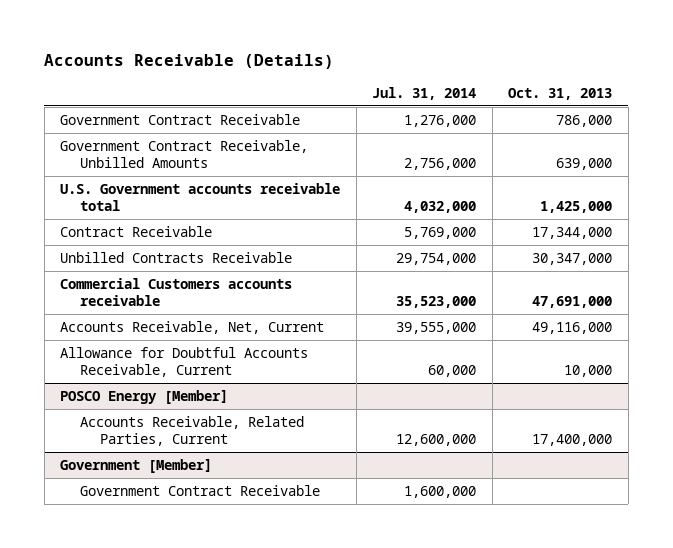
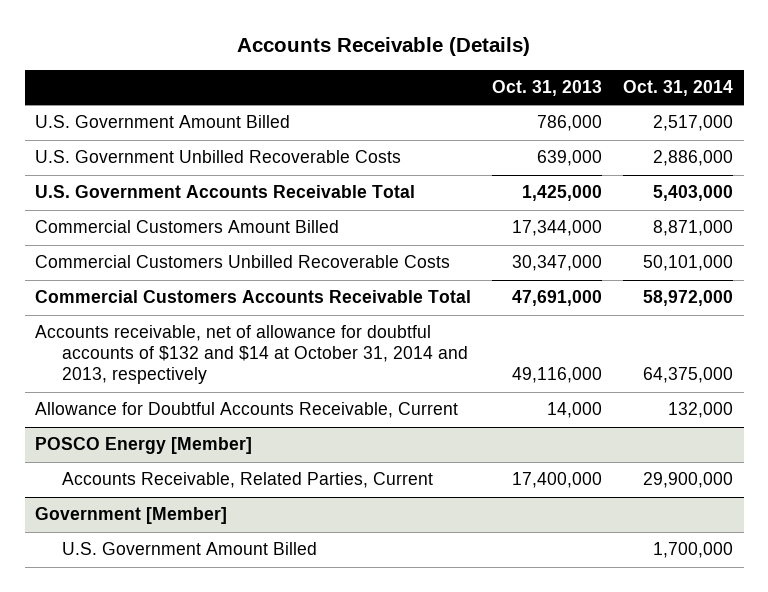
[372,86,477,100] Jul. 31, 2014 -> none
none -> [623,80,734,97] Oct. 31, 2014
[60,113,301,125] Government Contract Receivable -> [35,115,291,129] U.S. Government Amount Billed
[60,139,309,169] Government Contract Receivable, Unbilled Amounts -> [35,150,402,164] U.S. Government Unbilled Recoverable Costs
[60,182,341,212] U.S. Government accounts receivable total -> [35,185,416,199] U.S. Government Accounts Receivable Total
[60,225,213,237] Contract Receivable -> [35,220,340,234] Commercial Customers Amount Billed
[60,251,293,263] Unbilled Contracts Receivable -> [35,255,451,269] Commercial Customers Unbilled Recoverable Costs
[60,277,293,307] Commercial Customers accounts receivable -> [35,290,472,304] Commercial Customers Accounts Receivable Total
[60,320,325,334] Accounts Receivable, Net, Current -> [35,325,468,385] Accounts receivable, net of allowance for doubtful accounts of $132 and $14 at October 31, 2014 and 2013, respectively
[564,365,613,378] 10,000 -> [547,402,603,419] 14,000
[80,484,321,496] Government Contract Receivable -> [61,542,317,556] U.S. Government Amount Billed

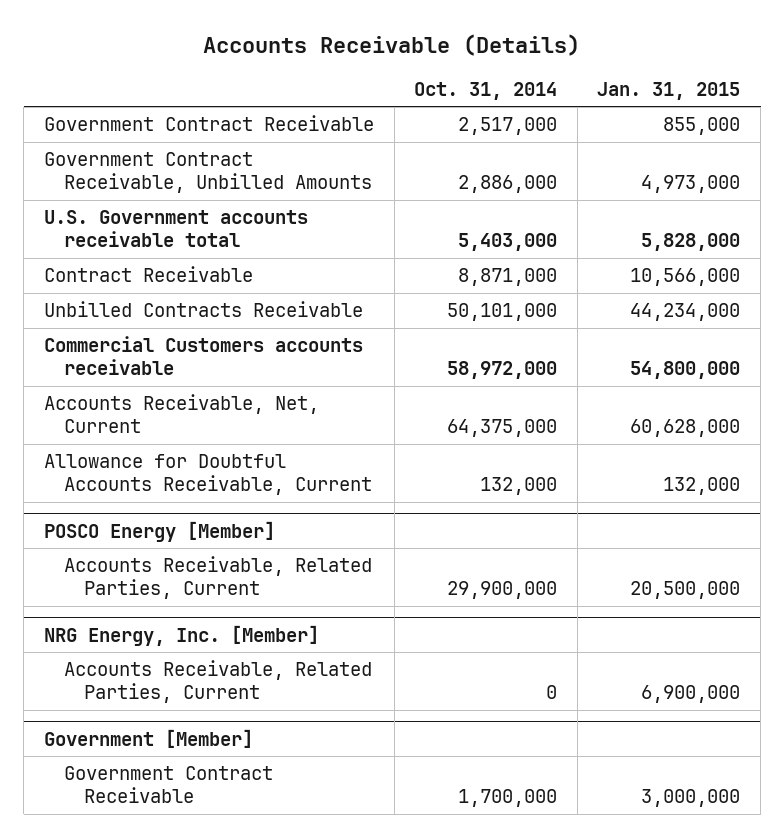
[492,80,603,97] Oct. 31, 2013 -> none
none -> [597,81,741,100] Jan. 31, 2015
[35,115,291,129] U.S. Government Amount Billed -> [44,115,375,132] Government Contract Receivable
[35,150,402,164] U.S. Government Unbilled Recoverable Costs -> [44,152,372,194] Government Contract Receivable, Unbilled Amounts
[35,185,416,199] U.S. Government Accounts Receivable Total -> [44,210,309,248] U.S. Government accounts receivable total
[35,220,340,234] Commercial Customers Amount Billed -> [44,266,254,283] Contract Receivable
[35,255,451,269] Commercial Customers Unbilled Recoverable Costs -> [44,301,364,318] Unbilled Contracts Receivable
[35,290,472,304] Commercial Customers Accounts Receivable Total -> [44,336,364,376] Commercial Customers accounts receivable
[35,325,468,385] Accounts receivable, net of allowance for doubtful accounts of $132 and $14 at October 31, 2014 and 2013, respectively -> [44,394,320,434] Accounts Receivable, Net, Current
none -> [44,624,320,646] NRG Energy, Inc. [Member]
none -> [63,660,372,704] Accounts Receivable, Related Parties, Current
[61,542,317,556] U.S. Government Amount Billed -> [63,766,273,804] Government Contract Receivable

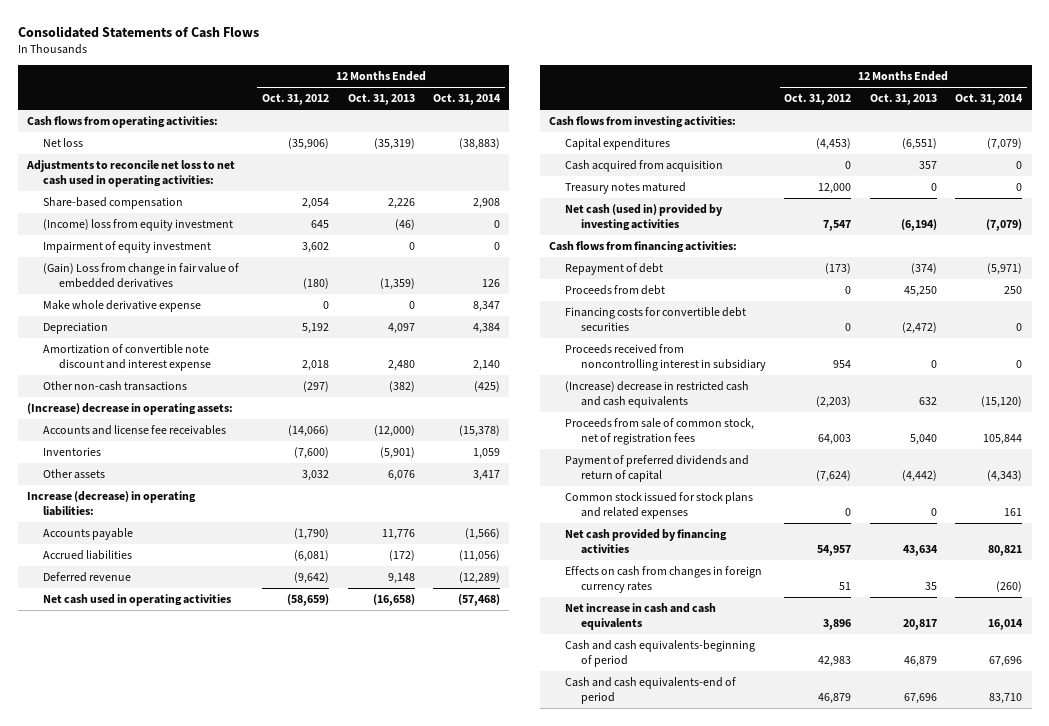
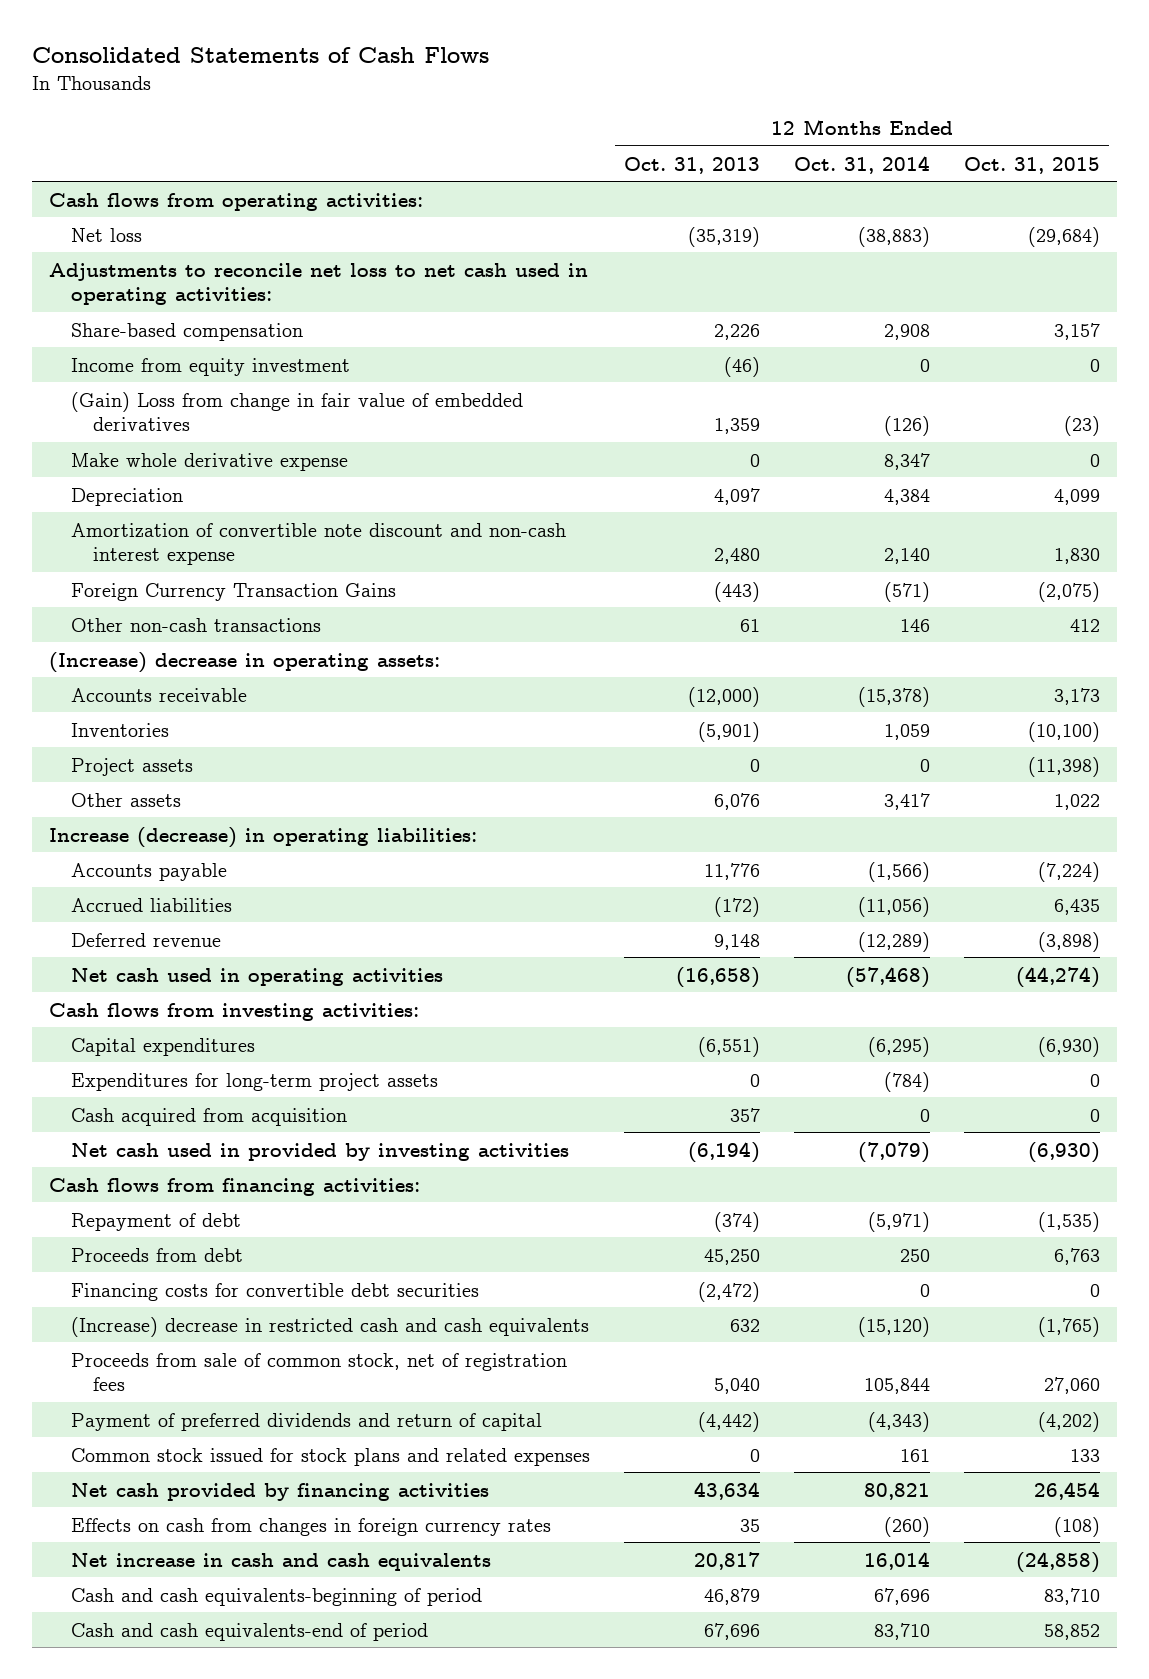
[262,94,330,106] Oct. 31, 2012 -> none
none -> [964,156,1101,174] Oct. 31, 2015
[42,241,211,254] Impairment of equity investment -> none
[42,219,233,232] (Income) loss from equity investment -> [70,357,350,376] Income from equity investment
[379,278,415,291] (1,359) -> [713,418,760,435] 1,359
[482,279,501,288] 126 -> [884,416,931,437] (126)
[42,344,211,372] Amortization of convertible note discount and interest expense -> [70,522,566,566] Amortization of convertible note discount and non-cash interest expense
none -> [70,582,396,601] Foreign Currency Transaction Gains
[388,381,415,393] (382) -> [739,618,760,632] 61
[474,381,501,393] (425) -> [900,618,931,632] 146
[42,425,226,436] Accounts and license fee receivables -> [70,687,247,702] Accounts receivable
none -> [70,757,193,776] Project assets
[987,138,1023,151] (7,079) -> [868,1036,931,1057] (6,295)
none -> [70,1072,438,1091] Expenditures for long-term project assets
[564,182,686,195] Treasury notes matured -> none
[564,204,723,232] Net cash (used in) provided by investing activities -> [70,1142,569,1161] Net cash used in provided by investing activities
[564,344,766,372] Proceeds received from noncontrolling interest in subsidiary -> none

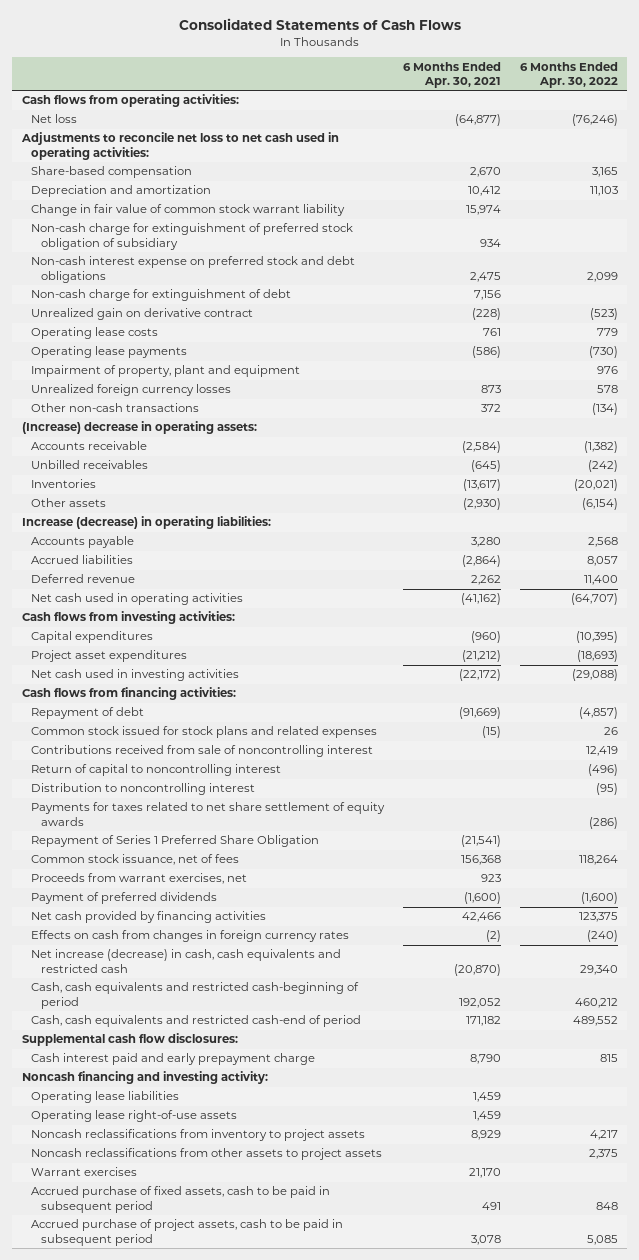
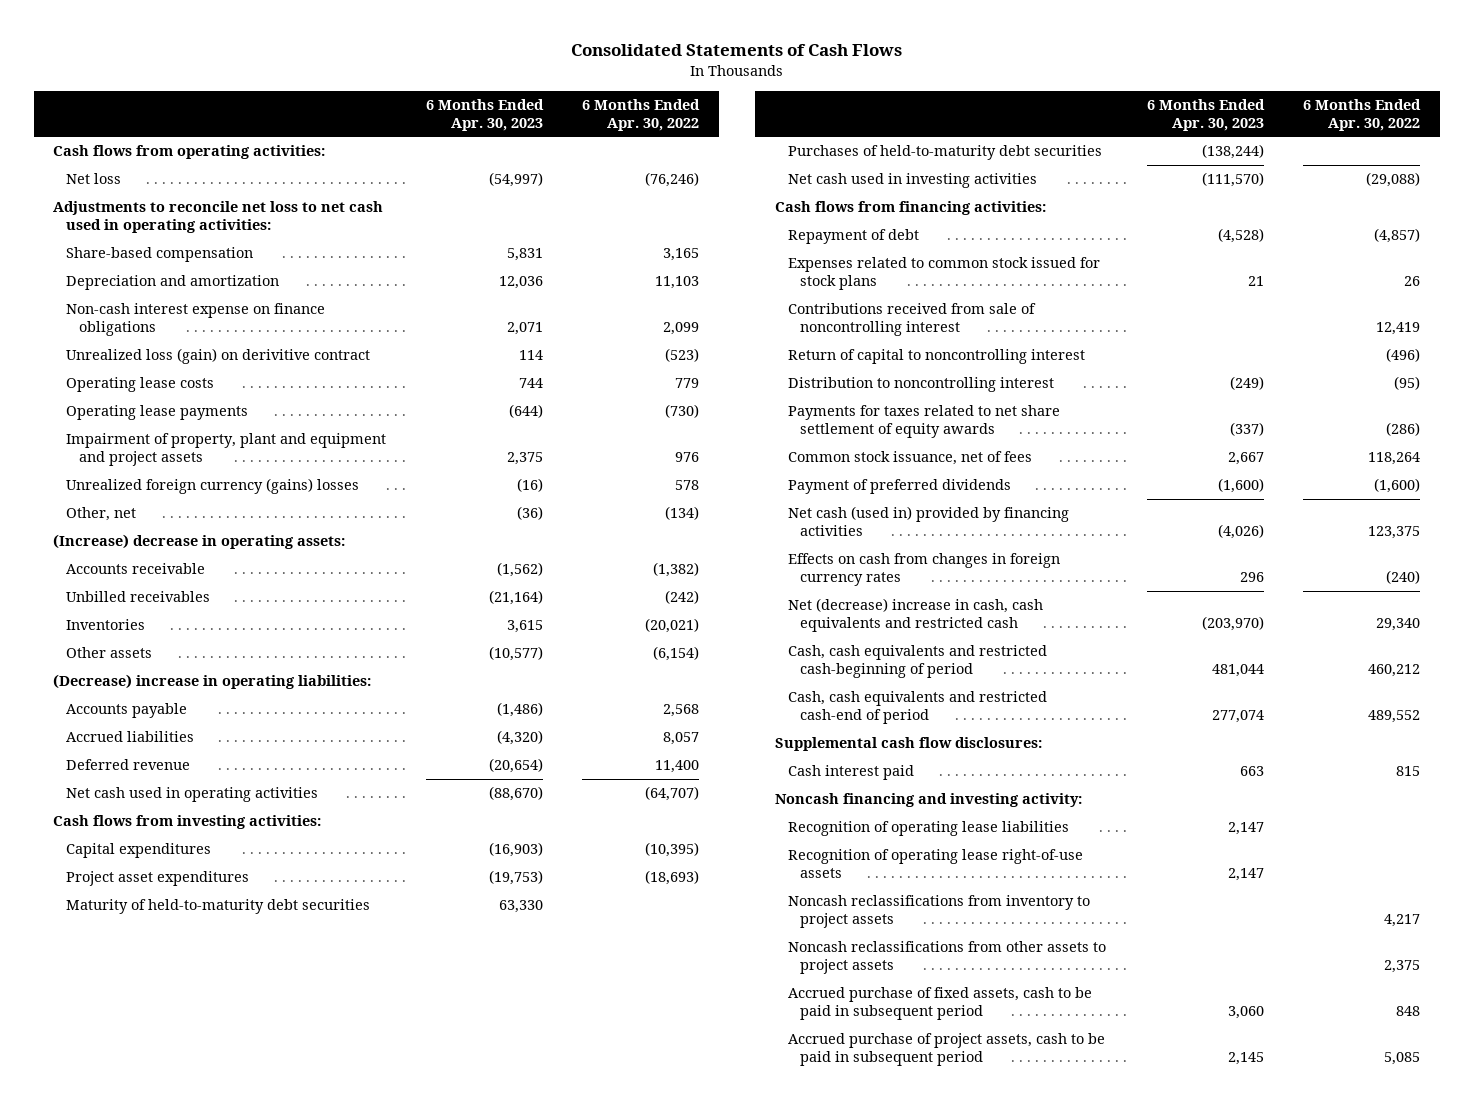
[402,61,501,88] 6 Months Ended Apr. 30, 2021 -> none
none -> [425,98,544,131] 6 Months Ended Apr. 30, 2023
[31,204,346,217] Change in fair value of common stock warrant liability -> none
[31,223,354,250] Non-cash charge for extinguishment of preferred stock obligation of subsidiary -> none
[31,289,292,302] Non-cash charge for extinguishment of debt -> none
[31,256,356,283] Non-cash interest expense on preferred stock and debt obligations -> [66,303,326,336] Non-cash interest expense on finance obligations
[31,308,254,321] Unrealized gain on derivative contract -> [66,348,371,365] Unrealized loss (gain) on derivitive contract
[31,365,301,378] Impairment of property, plant and equipment -> [66,433,387,466] Impairment of property, plant and equipment and project assets
[31,384,232,397] Unrealized foreign currency losses -> [66,478,360,495] Unrealized foreign currency (gains) losses
[31,403,200,413] Other non-cash transactions -> [66,507,137,522] Other, net
[21,516,271,530] Increase (decrease) in operating liabilities: -> [53,674,372,690] (Decrease) increase in operating liabilities:
none -> [66,899,371,915] Maturity of held-to-maturity debt securities
none -> [787,145,1102,161] Purchases of held-to-maturity debt securities
[31,726,378,739] Common stock issued for stock plans and related expenses -> [787,257,1100,290] Expenses related to common stock issued for stock plans
[31,835,320,848] Repayment of Series 1 Preferred Share Obligation -> none
[31,873,248,885] Proceeds from warrant exercises, net -> none
[31,911,267,924] Net cash provided by financing activities -> [787,506,1069,536] Net cash (used in) provided by financing activities
[31,949,342,973] Net increase (decrease) in cash, cash equivalents and restricted cash -> [787,598,1043,632] Net (decrease) increase in cash, cash equivalents and restricted cash
[31,1053,316,1066] Cash interest paid and early prepayment charge -> [787,765,914,781] Cash interest paid
[31,1091,180,1104] Operating lease liabilities -> [787,821,1069,837] Recognition of operating lease liabilities
[31,1110,238,1123] Operating lease right-of-use assets -> [787,849,1083,878] Recognition of operating lease right-of-use assets
[31,1167,138,1177] Warrant exercises -> none

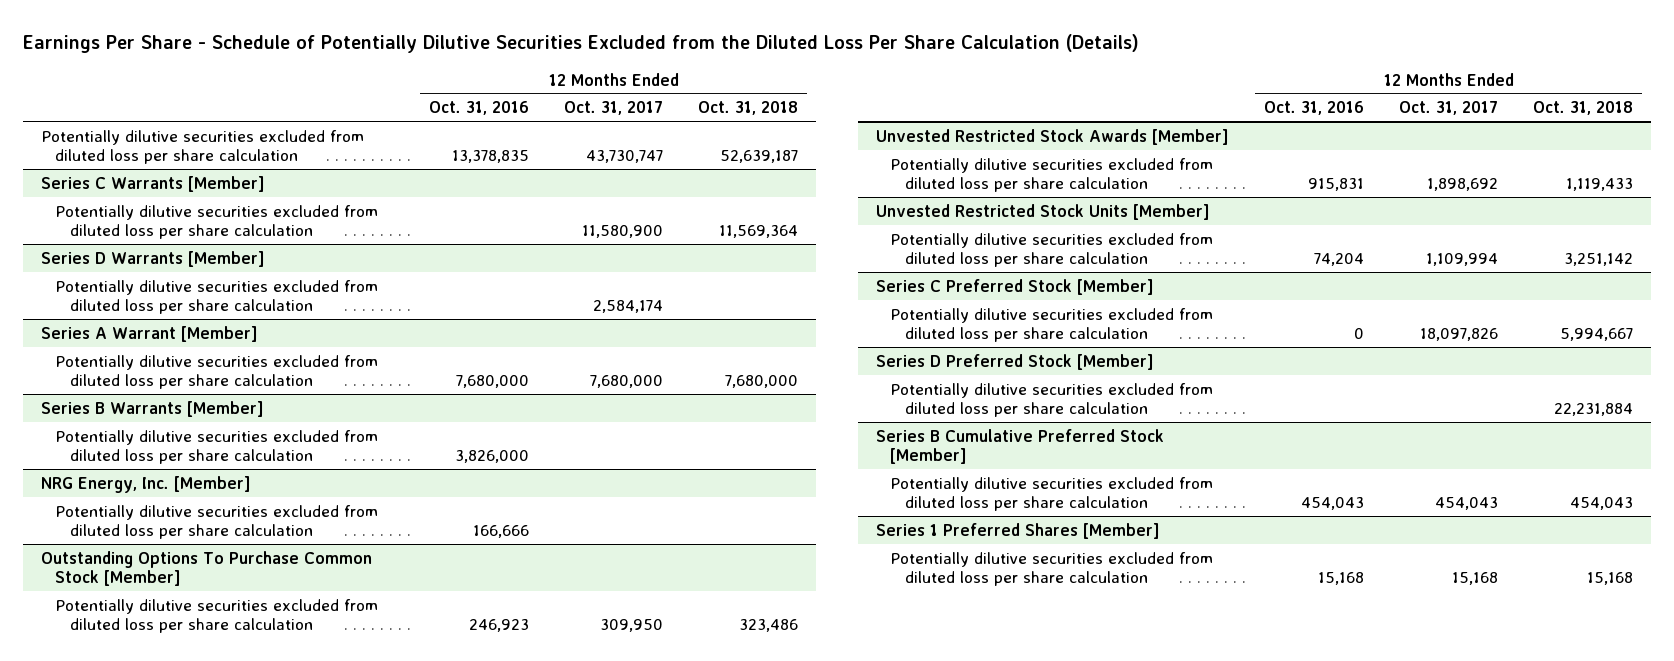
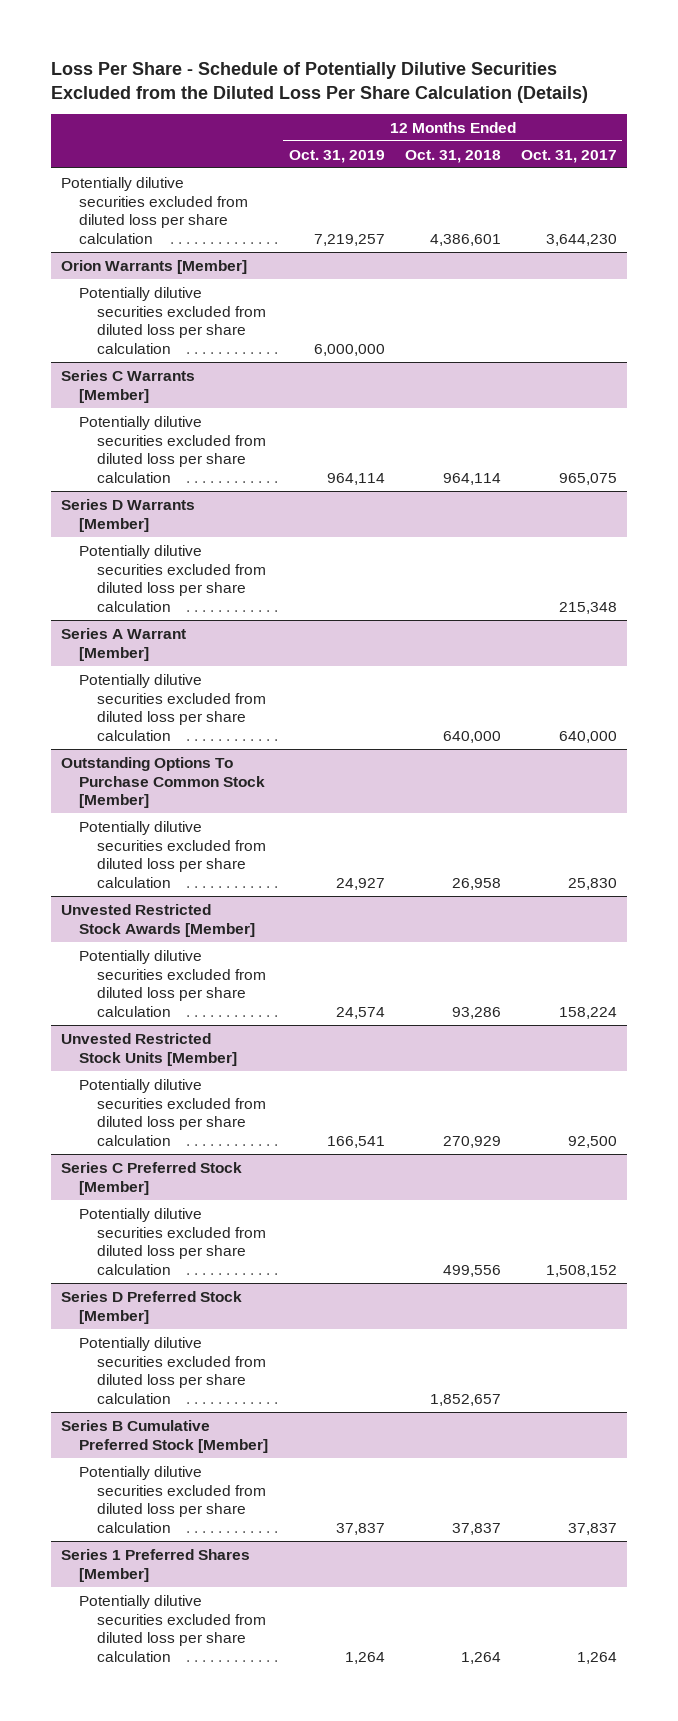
[23,34,1140,54] Earnings Per Share - Schedule of Potentially Dilutive Securities Excluded from the Diluted Loss Per Share Calculation (Details) -> [50,61,588,103] Loss Per Share - Schedule of Potentially Dilutive Securities Excluded from the Diluted Loss Per Share Calculation (Details)
[429,101,530,116] Oct. 31, 2016 -> none
none -> [288,149,385,163] Oct. 31, 2019
[586,150,664,164] 43,730,747 -> [546,234,618,247] 3,644,230
[720,150,799,164] 52,639,187 -> [429,234,501,247] 4,386,601
none -> [60,259,247,274] Orion Warrants [Member]
none -> [79,286,267,355] Potentially dilutive securities excluded from diluted loss per share calculation
[582,225,664,239] 11,580,900 -> [559,473,618,486] 965,075
[719,225,799,239] 11,569,364 -> [442,473,501,486] 964,114
[593,300,664,314] 2,584,174 -> [559,602,618,615] 215,348
[40,400,264,417] Series B Warrants [Member] -> none
[55,429,379,465] Potentially dilutive securities excluded from diluted loss per share calculation -> none
[40,475,251,493] NRG Energy, Inc. [Member] -> none
[55,504,379,540] Potentially dilutive securities excluded from diluted loss per share calculation -> none
[590,375,664,389] 7,680,000 -> [559,731,618,744] 640,000
[725,375,799,389] 7,680,000 -> [442,731,501,744] 640,000
[600,619,664,633] 309,950 -> [568,878,618,891] 25,830
[739,619,799,633] 323,486 -> [451,878,501,891] 26,958
[1427,178,1499,192] 1,898,692 -> [559,1007,618,1020] 158,224
[1566,178,1634,192] 1,119,433 -> [451,1007,501,1020] 93,286
[1426,253,1499,267] 1,109,994 -> [568,1136,618,1149] 92,500
[1564,253,1634,267] 3,251,142 -> [442,1136,501,1149] 270,929
[1420,328,1499,342] 18,097,826 -> [546,1265,618,1278] 1,508,152
[1560,328,1634,342] 5,994,667 -> [442,1265,501,1278] 499,556
[1554,403,1634,417] 22,231,884 -> [429,1394,501,1407] 1,852,657
[1435,497,1499,511] 454,043 -> [568,1523,618,1536] 37,837
[1570,497,1634,511] 454,043 -> [451,1523,501,1536] 37,837
[1452,572,1499,586] 15,168 -> [577,1652,618,1665] 1,264
[1587,572,1634,586] 15,168 -> [460,1652,501,1665] 1,264

